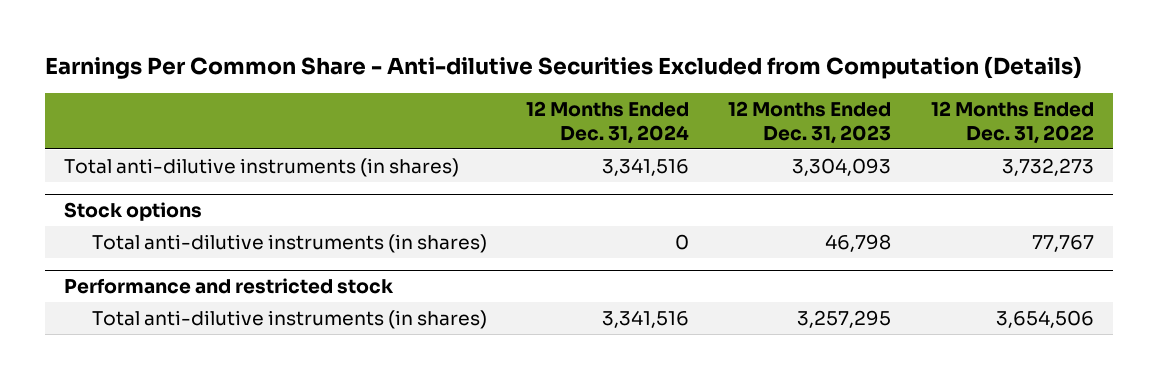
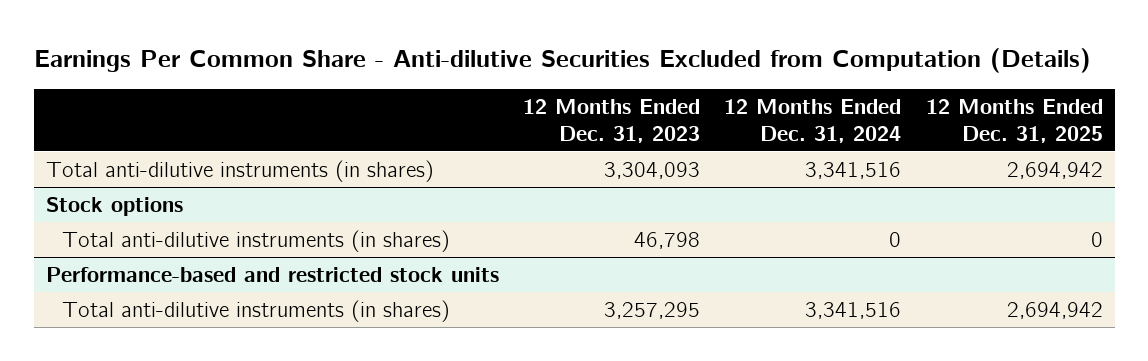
[930,100,1094,144] 12 Months Ended Dec. 31, 2022 -> none
none -> [925,99,1103,144] 12 Months Ended Dec. 31, 2025
[64,277,395,294] Performance and restricted stock -> [45,266,499,282] Performance-based and restricted stock units

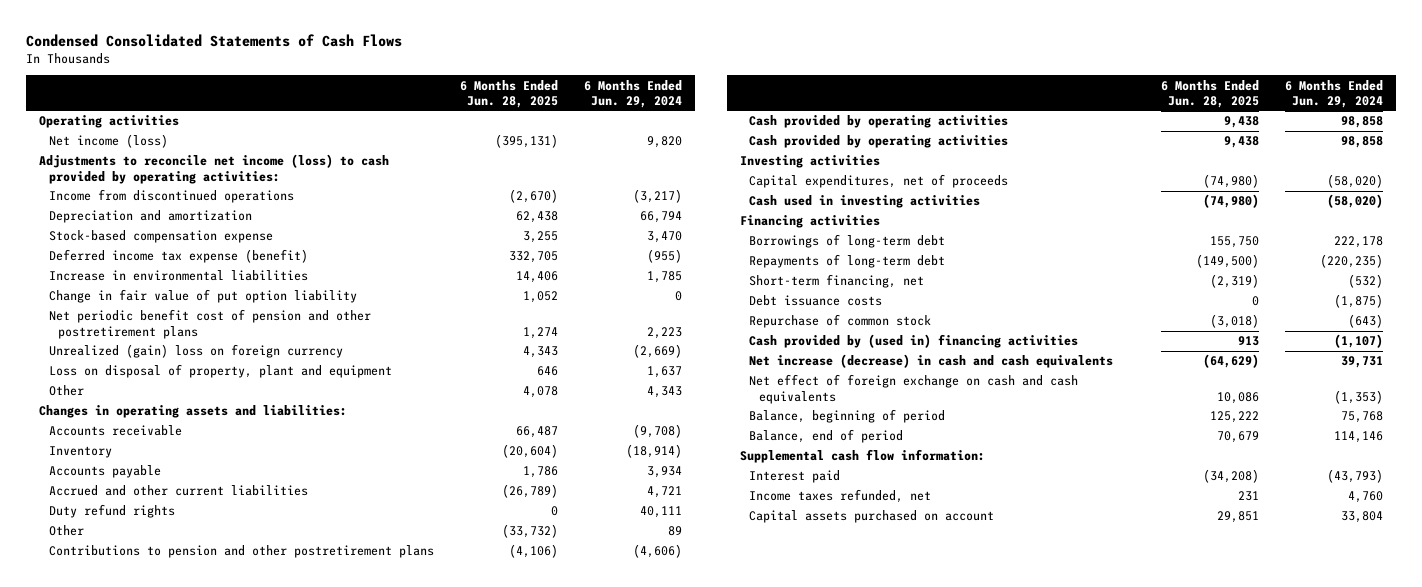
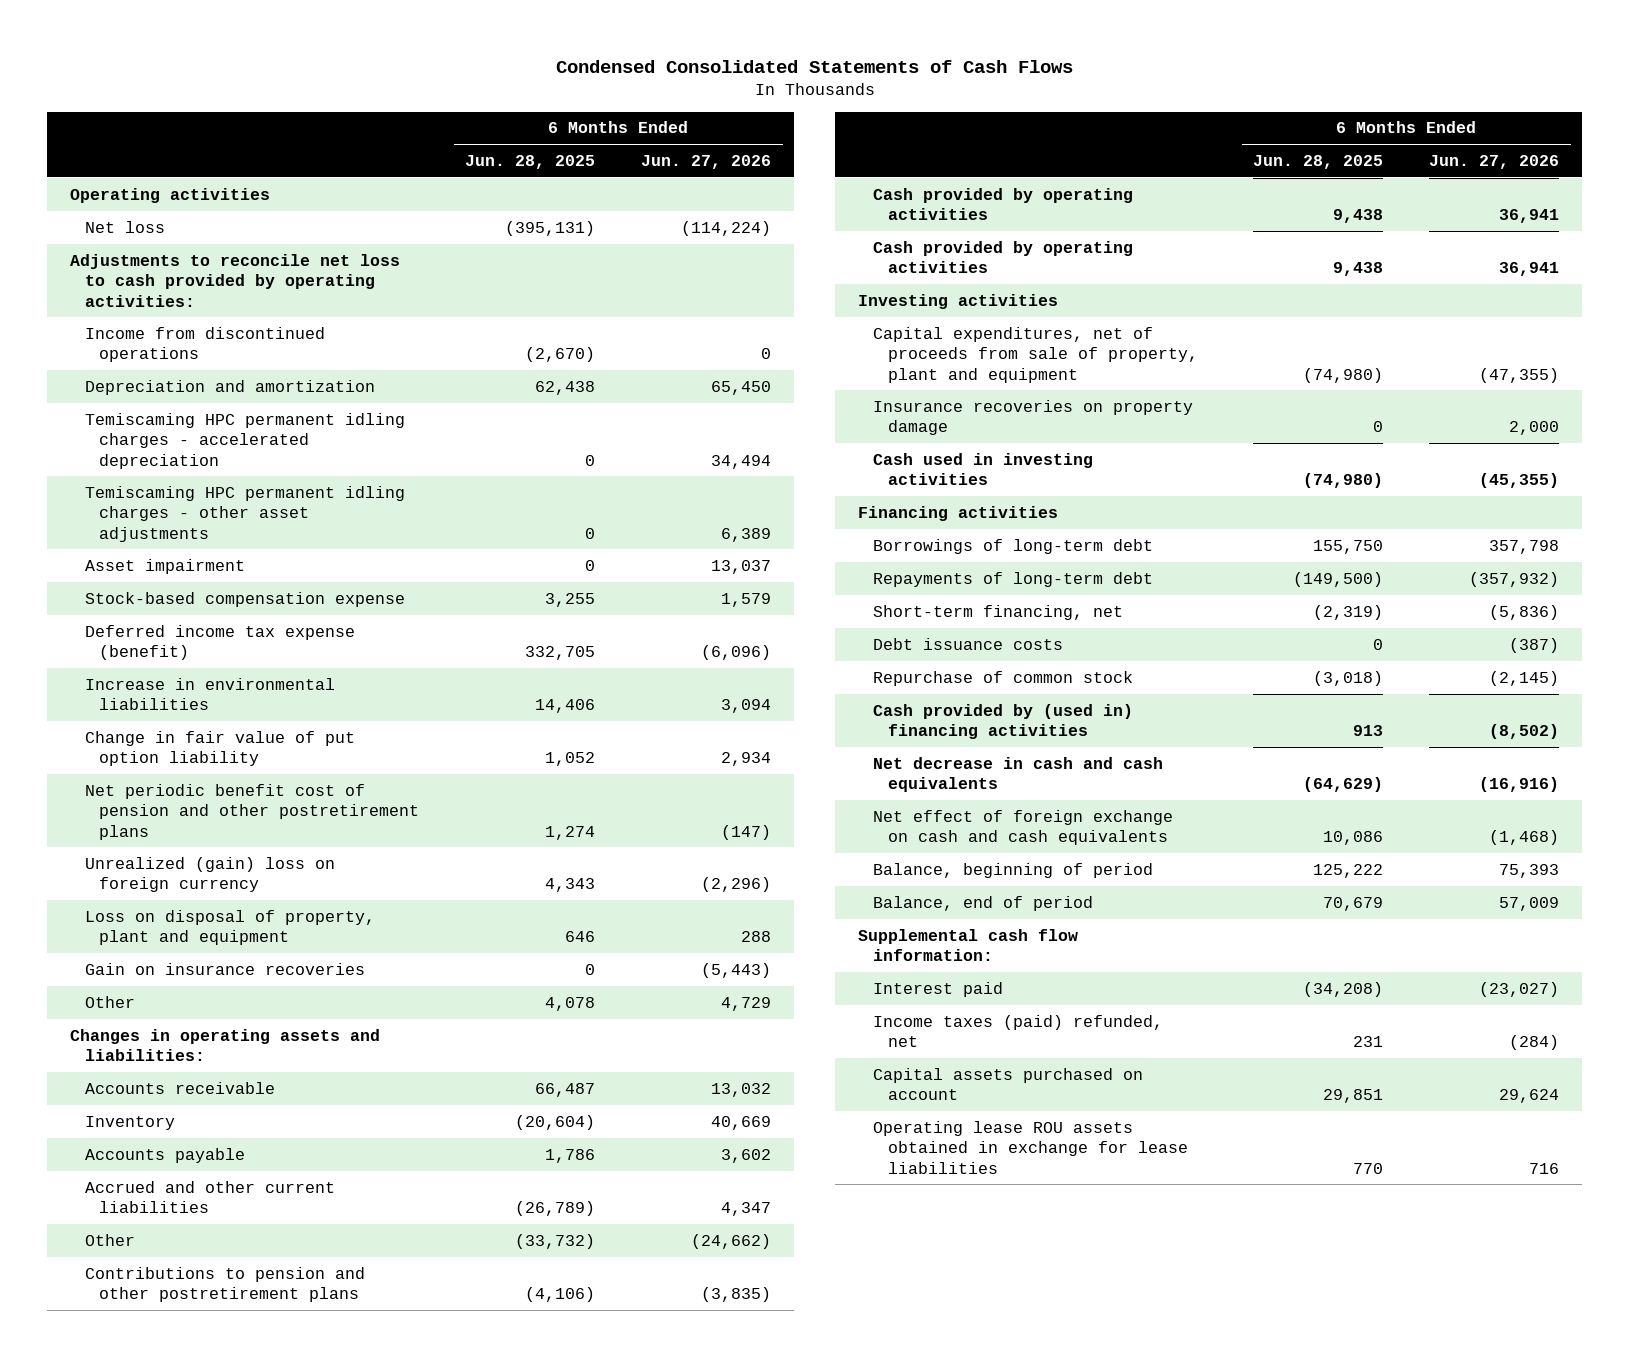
[583,79,682,108] 6 Months Ended Jun. 29, 2024 -> none
none -> [641,154,772,169] Jun. 27, 2026
[48,134,168,149] Net income (loss) -> [84,220,165,233] Net loss
[38,154,389,184] Adjustments to reconcile net income (loss) to cash provided by operating activities: -> [70,253,401,307] Adjustments to reconcile net loss to cash provided by operating activities:
none -> [84,412,405,469] Temiscaming HPC permanent idling charges - accelerated depreciation
none -> [84,485,405,542] Temiscaming HPC permanent idling charges - other asset adjustments
none -> [84,558,245,574] Asset impairment
none -> [84,962,365,975] Gain on insurance recoveries
[48,504,175,519] Duty refund rights -> none
[749,174,1009,189] Capital expenditures, net of proceeds -> [872,326,1198,383] Capital expenditures, net of proceeds from sale of property, plant and equipment
none -> [872,399,1193,436] Insurance recoveries on property damage
[749,354,1114,369] Net increase (decrease) in cash and cash equivalents -> [872,756,1163,793] Net decrease in cash and cash equivalents
[749,489,932,504] Income taxes refunded, net -> [872,1014,1163,1048] Income taxes (paid) refunded, net
none -> [872,1120,1188,1174] Operating lease ROU assets obtained in exchange for lease liabilities

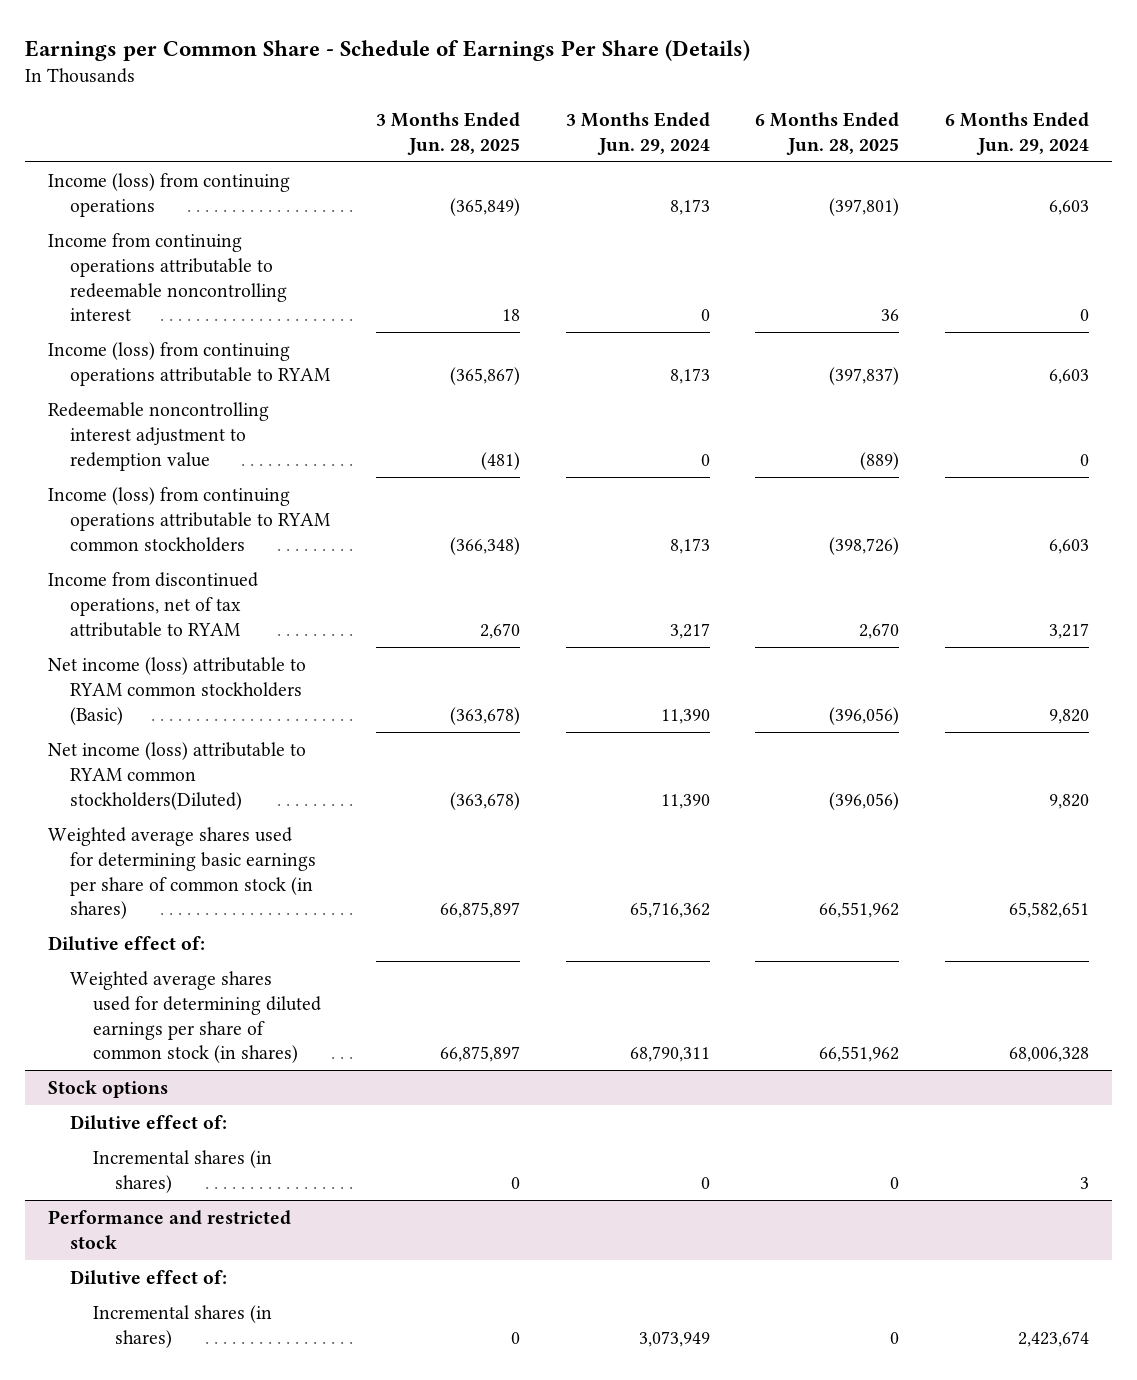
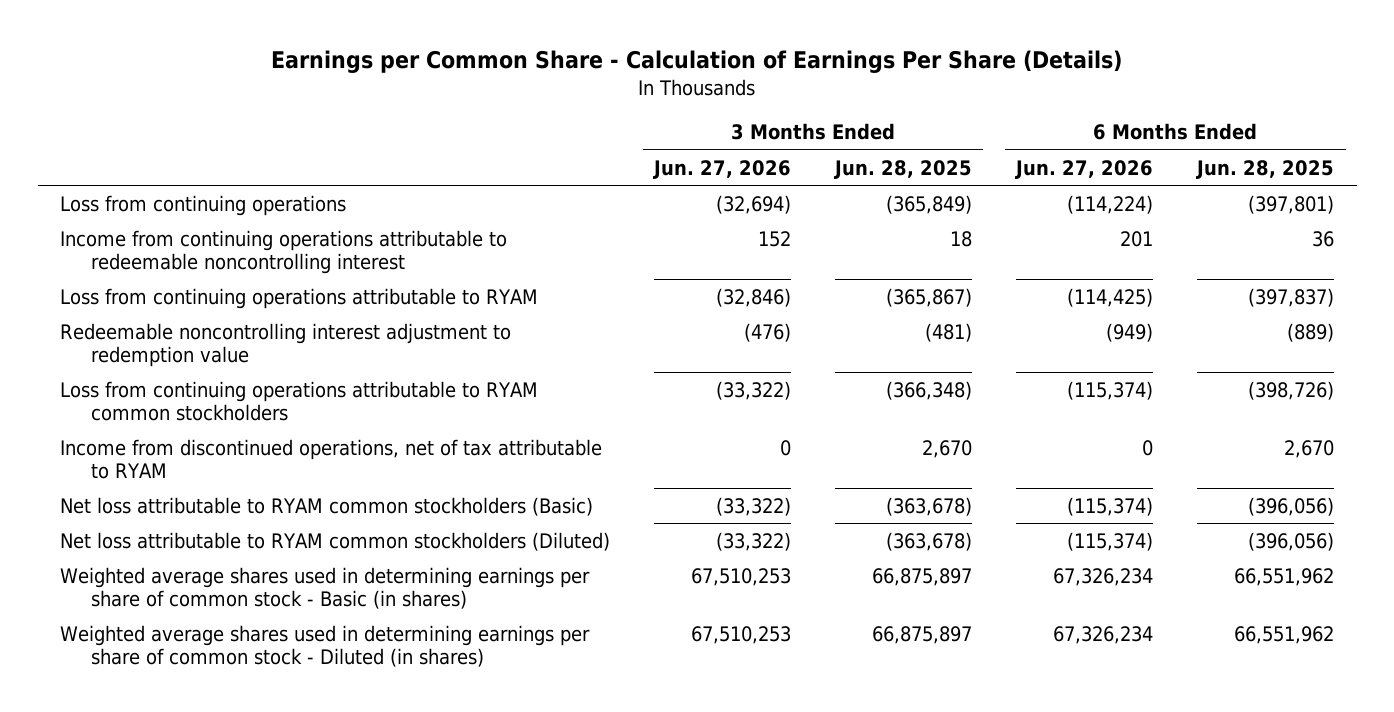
[25,39,751,61] Earnings per Common Share - Schedule of Earnings Per Share (Details) -> [271,50,1123,74] Earnings per Common Share - Calculation of Earnings Per Share (Details)
[565,111,710,155] 3 Months Ended Jun. 29, 2024 -> none
[944,111,1089,155] 6 Months Ended Jun. 29, 2024 -> none
none -> [652,159,791,179] Jun. 27, 2026
none -> [1015,159,1154,179] Jun. 27, 2026
[47,172,290,217] Income (loss) from continuing operations -> [59,194,346,216] Loss from continuing operations
[47,341,331,386] Income (loss) from continuing operations attributable to RYAM -> [59,287,538,309] Loss from continuing operations attributable to RYAM
[47,486,331,552] Income (loss) from continuing operations attributable to RYAM common stockholders -> [59,380,538,421] Loss from continuing operations attributable to RYAM common stockholders
[47,935,205,951] Dilutive effect of: -> none
[47,1079,168,1098] Stock options -> none
[70,1114,228,1130] Dilutive effect of: -> none
[92,1149,272,1193] Incremental shares (in shares) -> none
[47,1209,291,1249] Performance and restricted stock -> none
[70,1269,228,1285] Dilutive effect of: -> none
[92,1304,272,1348] Incremental shares (in shares) -> none
[47,656,306,725] Net income (loss) attributable to RYAM common stockholders (Basic) -> [59,496,593,516] Net loss attributable to RYAM common stockholders (Basic)
[47,741,306,810] Net income (loss) attributable to RYAM common stockholders(Diluted) -> [59,531,610,551] Net loss attributable to RYAM common stockholders (Diluted)
[47,826,317,920] Weighted average shares used for determining basic earnings per share of common stock (in shares) -> [59,566,590,609] Weighted average shares used in determining earnings per share of common stock - Basic (in shares)
[70,970,321,1064] Weighted average shares used for determining diluted earnings per share of common stock (in shares) -> [59,624,590,667] Weighted average shares used in determining earnings per share of common stock - Diluted (in shares)

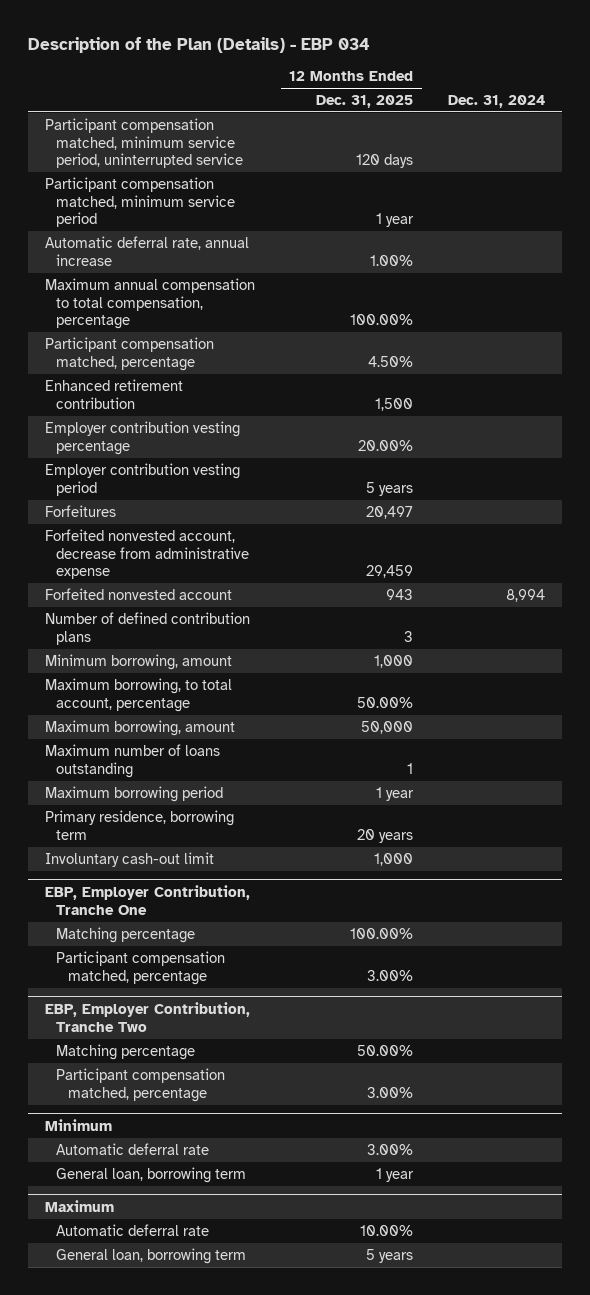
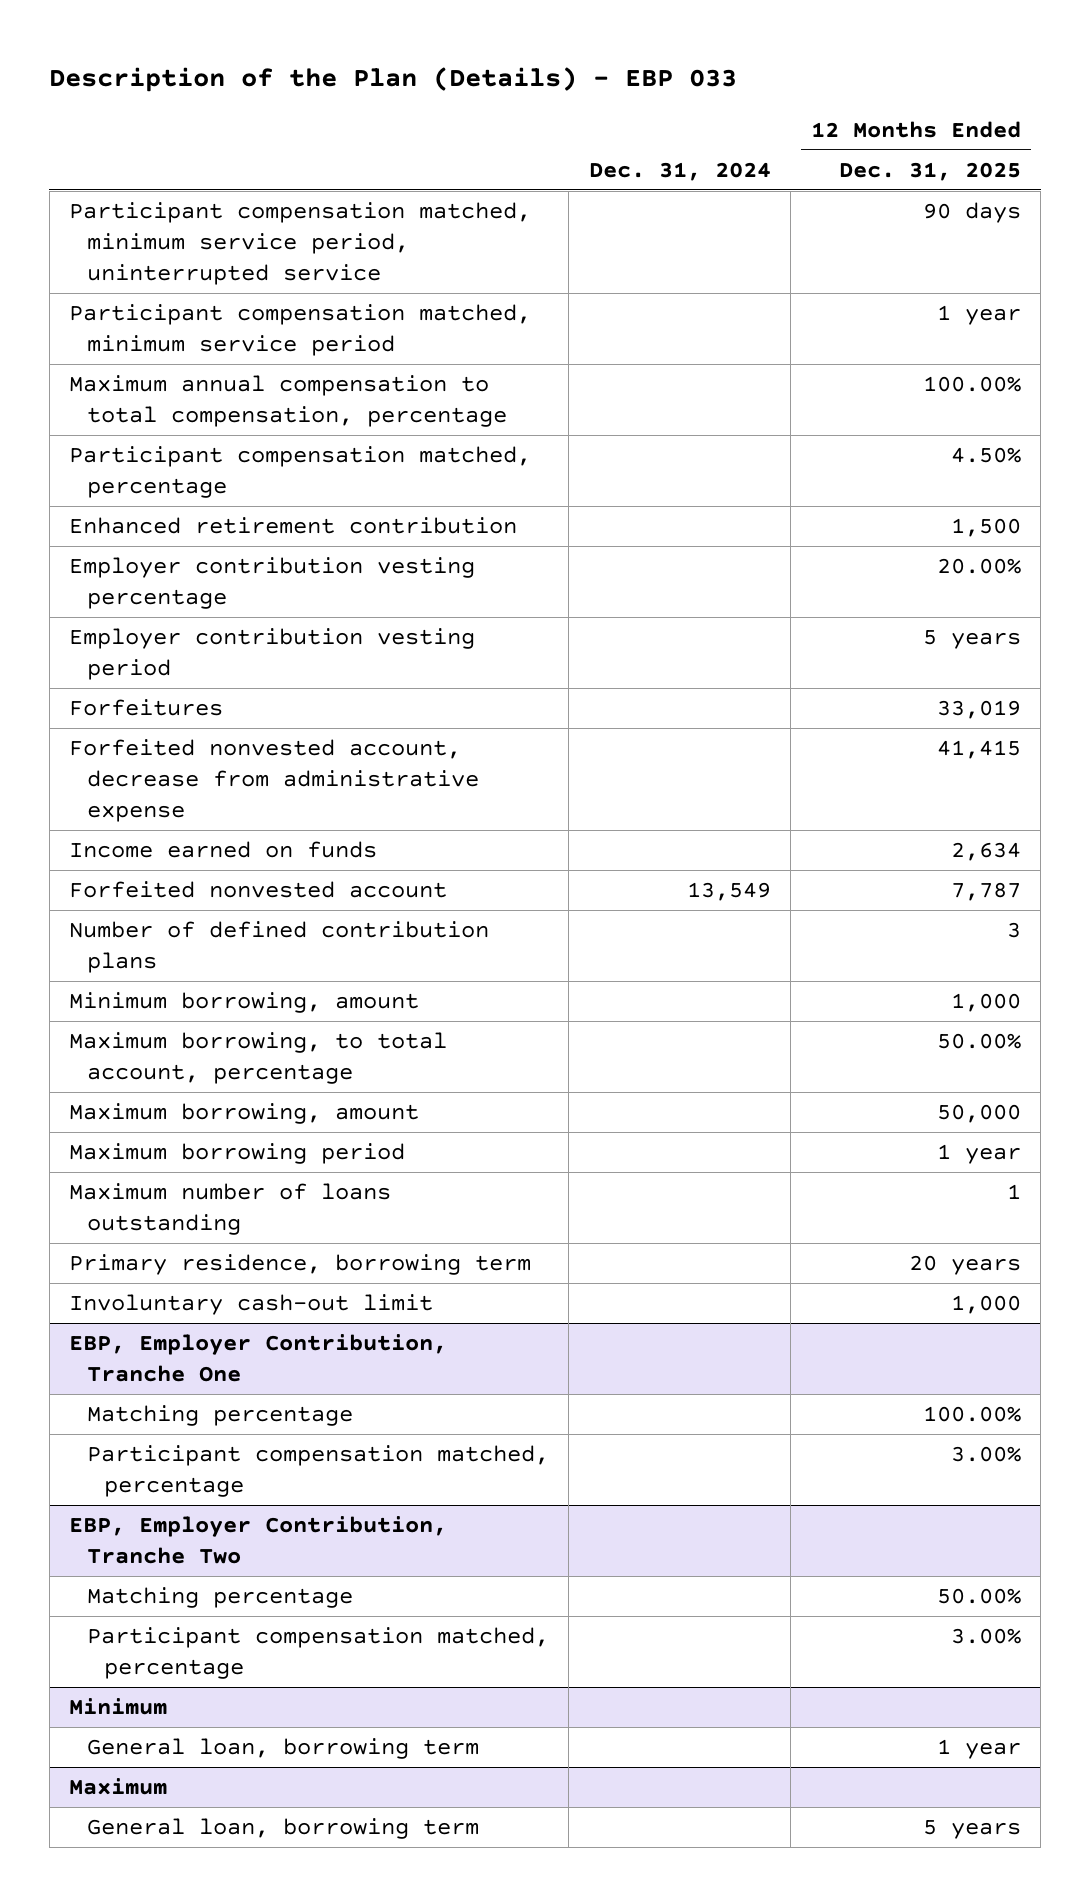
[27,37,370,54] Description of the Plan (Details) - EBP 034 -> [49,67,738,93] Description of the Plan (Details) - EBP 033
[356,154,414,169] 120 days -> [922,201,1021,223] 90 days
[45,235,250,266] Automatic deferral rate, annual increase -> none
[366,505,414,519] 20,497 -> [936,699,1021,719] 33,019
[366,565,414,579] 29,459 -> [936,739,1021,759] 41,415
none -> [69,840,378,858] Income earned on funds
[386,588,414,600] 943 -> [950,881,1021,901] 7,787
[505,588,545,602] 8,994 -> [686,881,771,901] 13,549
[45,743,221,778] Maximum number of loans outstanding -> [69,1182,392,1235] Maximum number of loans outstanding
[56,1142,210,1155] Automatic deferral rate -> none
[56,1223,210,1236] Automatic deferral rate -> none

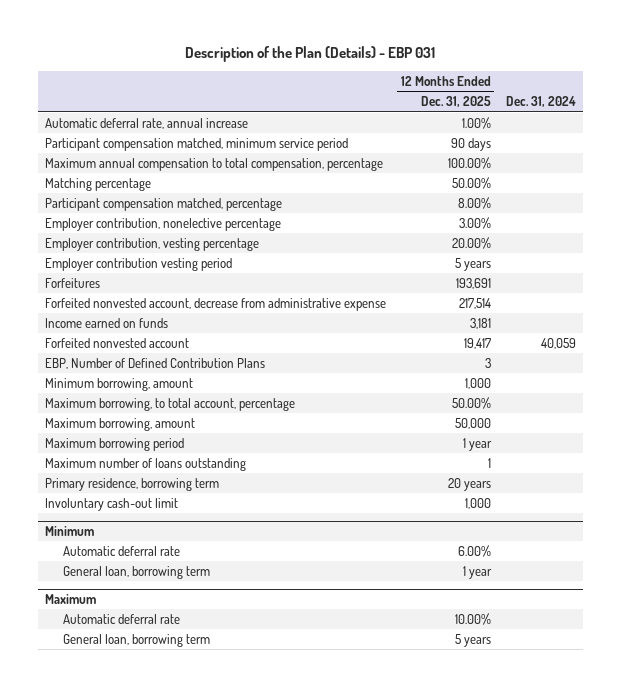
[49,67,738,93] Description of the Plan (Details) - EBP 033 -> [185,45,436,62] Description of the Plan (Details) - EBP 031
[69,201,532,285] Participant compensation matched, minimum service period, uninterrupted service -> none
none -> [44,117,248,129] Automatic deferral rate, annual increase
[936,304,1021,325] 1 year -> [450,137,491,151] 90 days
[69,516,518,534] Enhanced retirement contribution -> none
none -> [44,177,151,191] Matching percentage
[950,446,1021,463] 4.50% -> [457,196,491,209] 8.00%
none -> [44,217,281,231] Employer contribution, nonelective percentage
[69,556,476,609] Employer contribution vesting percentage -> [44,237,259,251] Employer contribution, vesting percentage
[936,699,1021,719] 33,019 -> [455,277,491,289] 193,691
[936,739,1021,759] 41,415 -> [458,297,491,309] 217,514
[950,841,1021,861] 2,634 -> [469,317,491,329] 3,181
[686,881,771,901] 13,549 -> [540,337,576,349] 40,059
[950,881,1021,901] 7,787 -> [463,337,491,349] 19,417
[69,920,490,973] Number of defined contribution plans -> [44,357,265,369] EBP, Number of Defined Contribution Plans
[69,1333,448,1382] EBP, Employer Contribution, Tranche One -> none
[86,1404,353,1426] Matching percentage -> none
[86,1444,549,1497] Participant compensation matched, percentage -> none
[69,1515,448,1564] EBP, Employer Contribution, Tranche Two -> none
[86,1586,353,1608] Matching percentage -> none
[86,1626,549,1679] Participant compensation matched, percentage -> none
none -> [63,545,181,556] Automatic deferral rate
none -> [63,613,181,624] Automatic deferral rate

